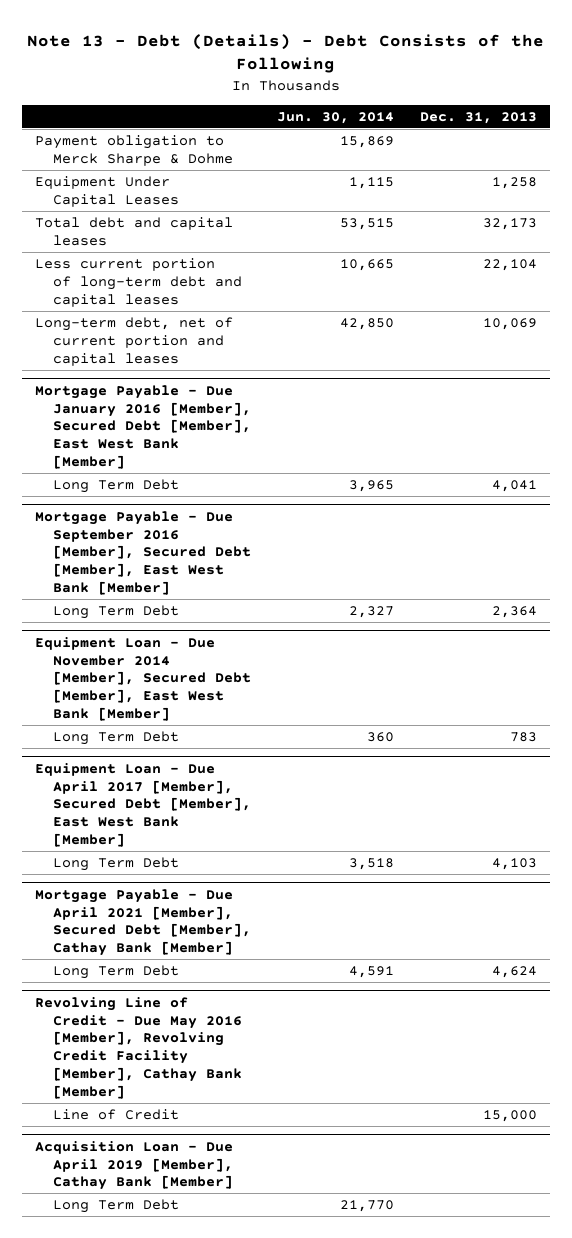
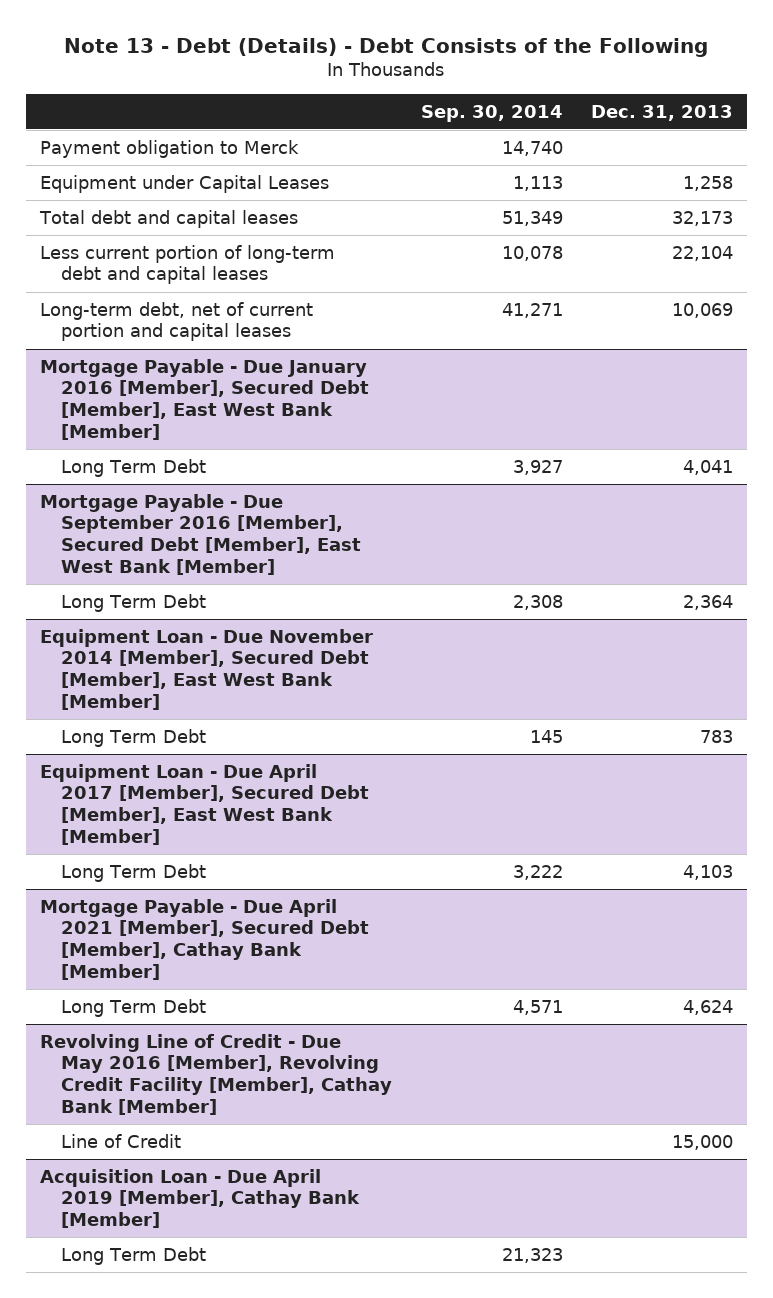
[277,111,395,124] Jun. 30, 2014 -> none
none -> [420,104,563,122] Sep. 30, 2014
[35,134,234,166] Payment obligation to Merck Sharpe & Dohme -> [39,139,299,158] Payment obligation to Merck
[35,175,180,207] Equipment Under Capital Leases -> [39,174,329,193] Equipment under Capital Leases

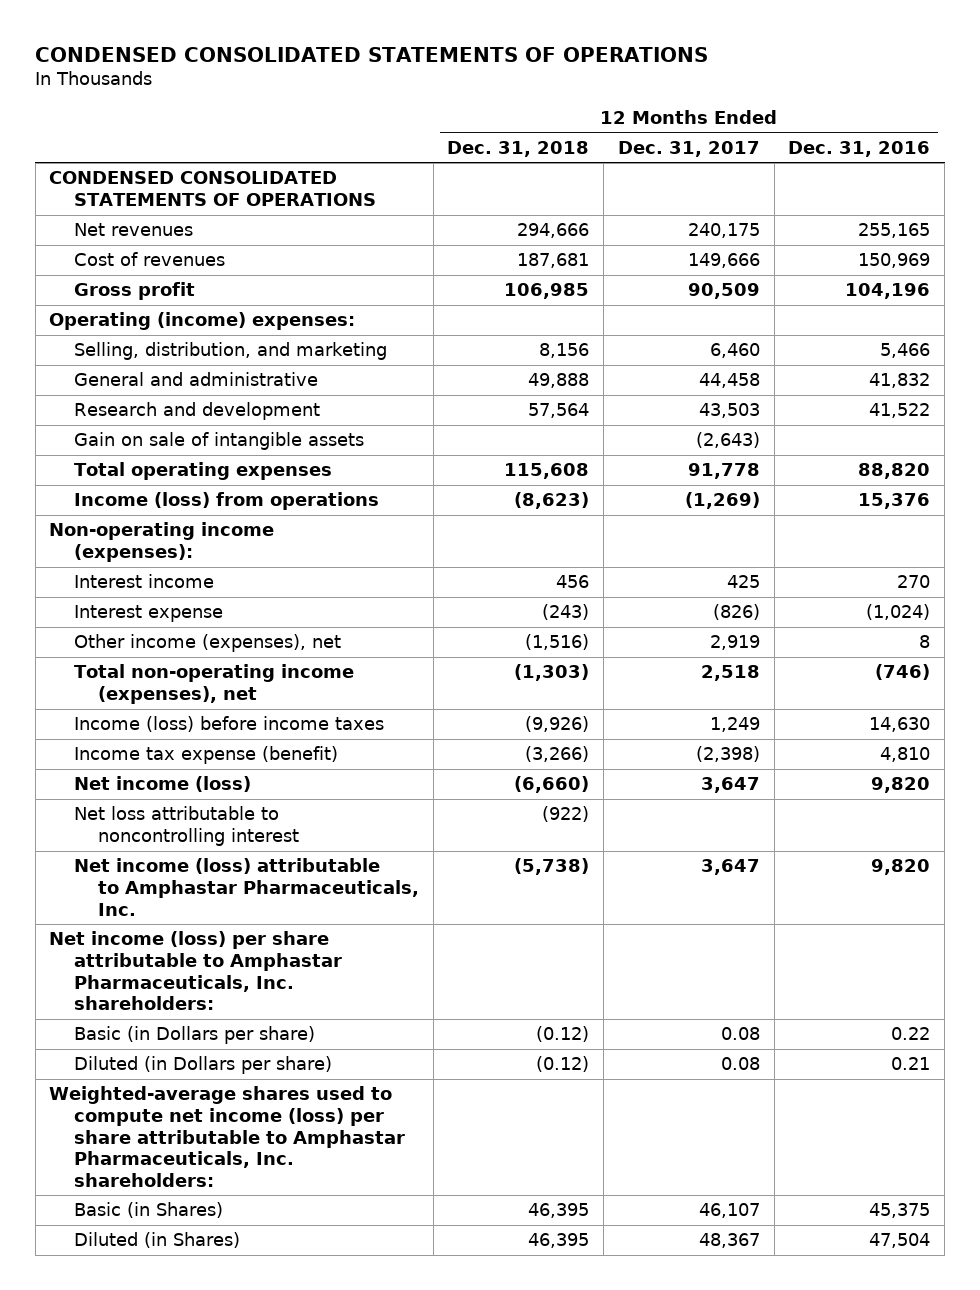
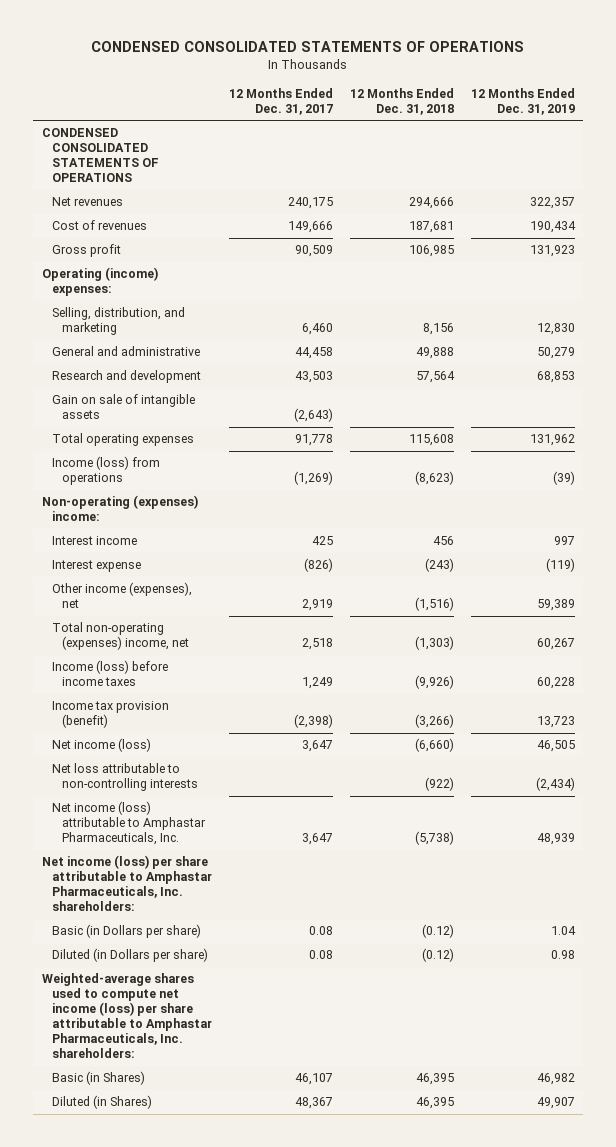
[788,140,931,157] Dec. 31, 2016 -> none
none -> [470,87,575,116] 12 Months Ended Dec. 31, 2019
[49,522,275,562] Non-operating income (expenses): -> [41,495,198,522] Non-operating (expenses) income:
[73,664,354,704] Total non-operating income (expenses), net -> [51,622,190,651] Total non-operating (expenses) income, net
[73,746,338,765] Income tax expense (benefit) -> [51,701,169,729] Income tax provision (benefit)
[73,806,299,846] Net loss attributable to noncontrolling interest -> [51,763,199,792] Net loss attributable to non-controlling interests

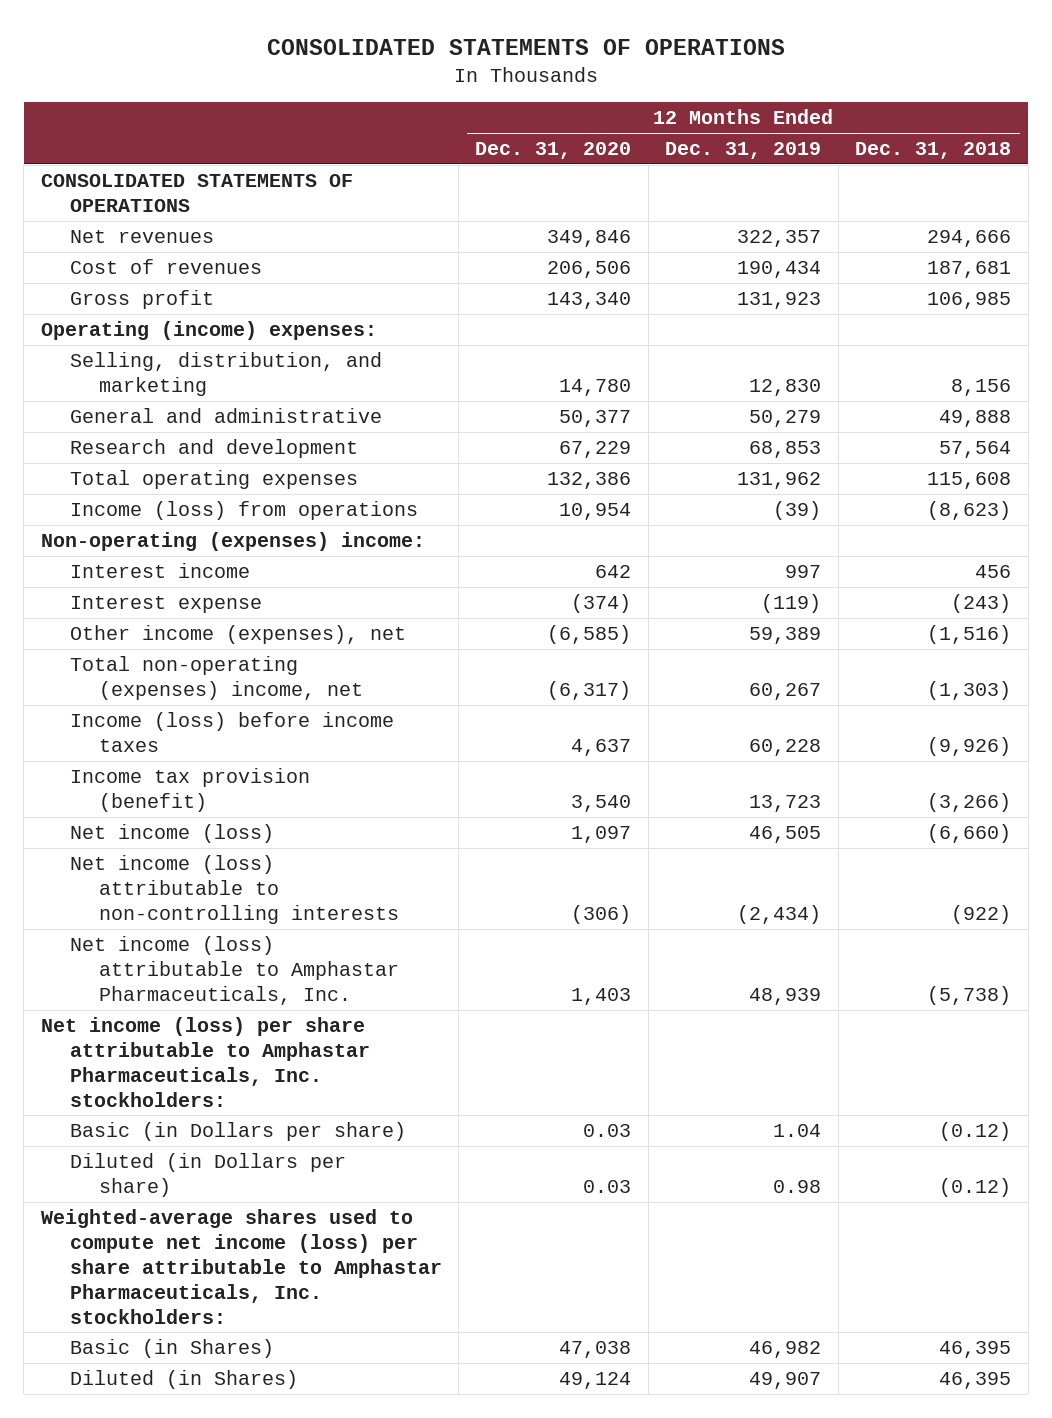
[91,41,525,53] CONDENSED CONSOLIDATED STATEMENTS OF OPERATIONS -> [266,39,785,56] CONSOLIDATED STATEMENTS OF OPERATIONS
[228,87,333,116] 12 Months Ended Dec. 31, 2017 -> none
none -> [475,141,632,159] Dec. 31, 2020
[41,128,159,183] CONDENSED CONSOLIDATED STATEMENTS OF OPERATIONS -> [40,173,353,212] CONSOLIDATED STATEMENTS OF OPERATIONS
[51,394,195,420] Gain on sale of intangible assets -> none
[51,763,199,792] Net loss attributable to non-controlling interests -> [69,854,399,924] Net income (loss) attributable to non-controlling interests
[41,855,212,912] Net income (loss) per share attributable to Amphastar Pharmaceuticals, Inc. shareholders: -> [40,1016,370,1107] Net income (loss) per share attributable to Amphastar Pharmaceuticals, Inc. stockholders:
[41,973,212,1059] Weighted-average shares used to compute net income (loss) per share attributable to Amphastar Pharmaceuticals, Inc. shareholders: -> [40,1208,442,1324] Weighted-average shares used to compute net income (loss) per share attributable to Amphastar Pharmaceuticals, Inc. stockholders:

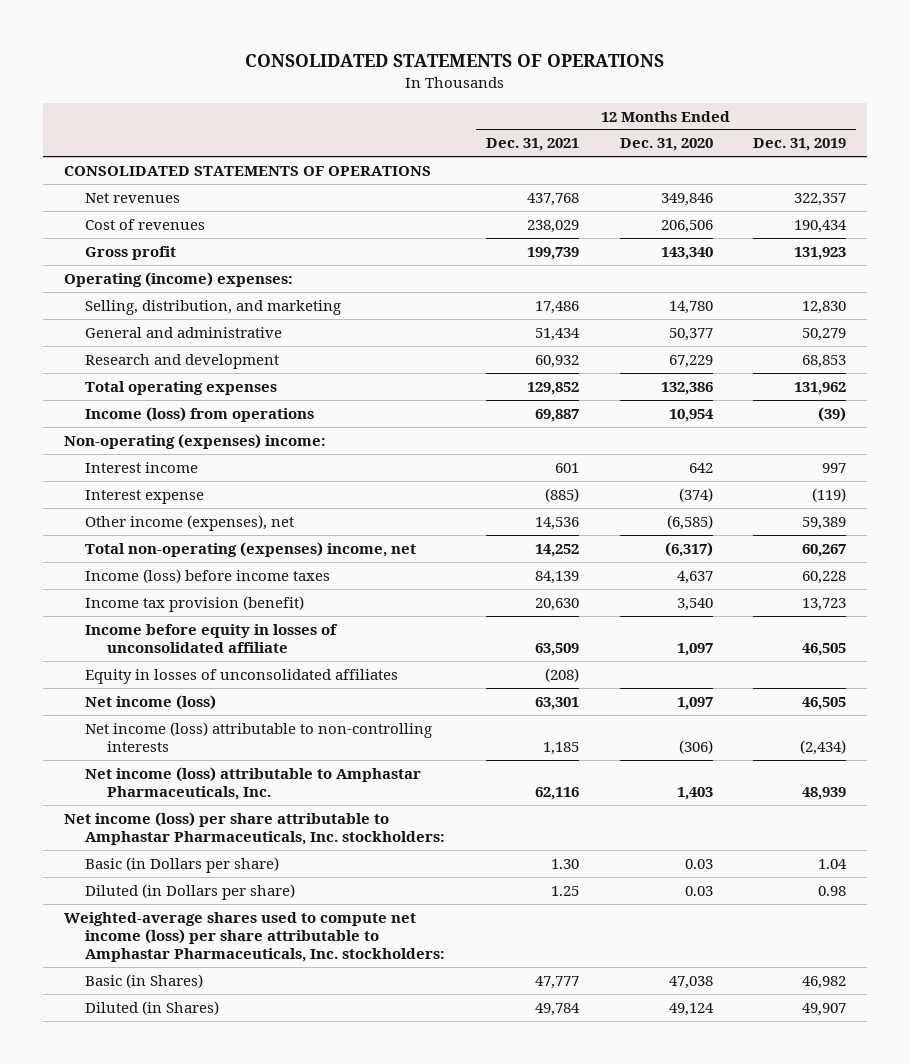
[855,141,1012,159] Dec. 31, 2018 -> none
none -> [486,138,580,152] Dec. 31, 2021
none -> [85,623,339,653] Income before equity in losses of unconsolidated affiliate
none -> [85,668,399,684] Equity in losses of unconsolidated affiliates

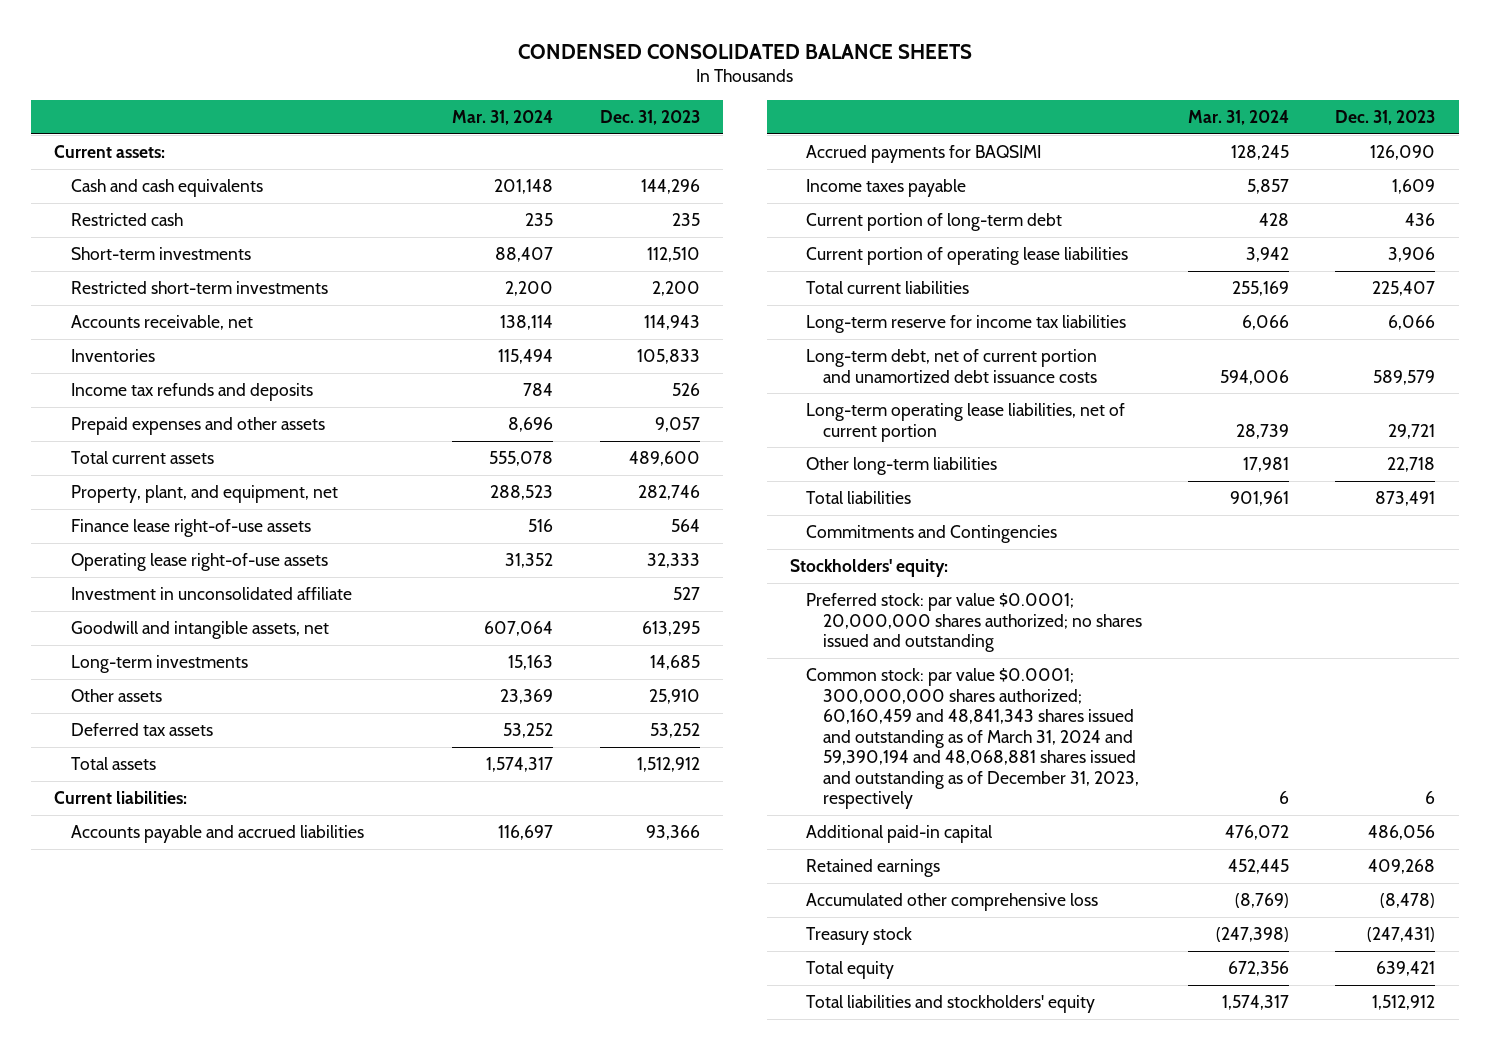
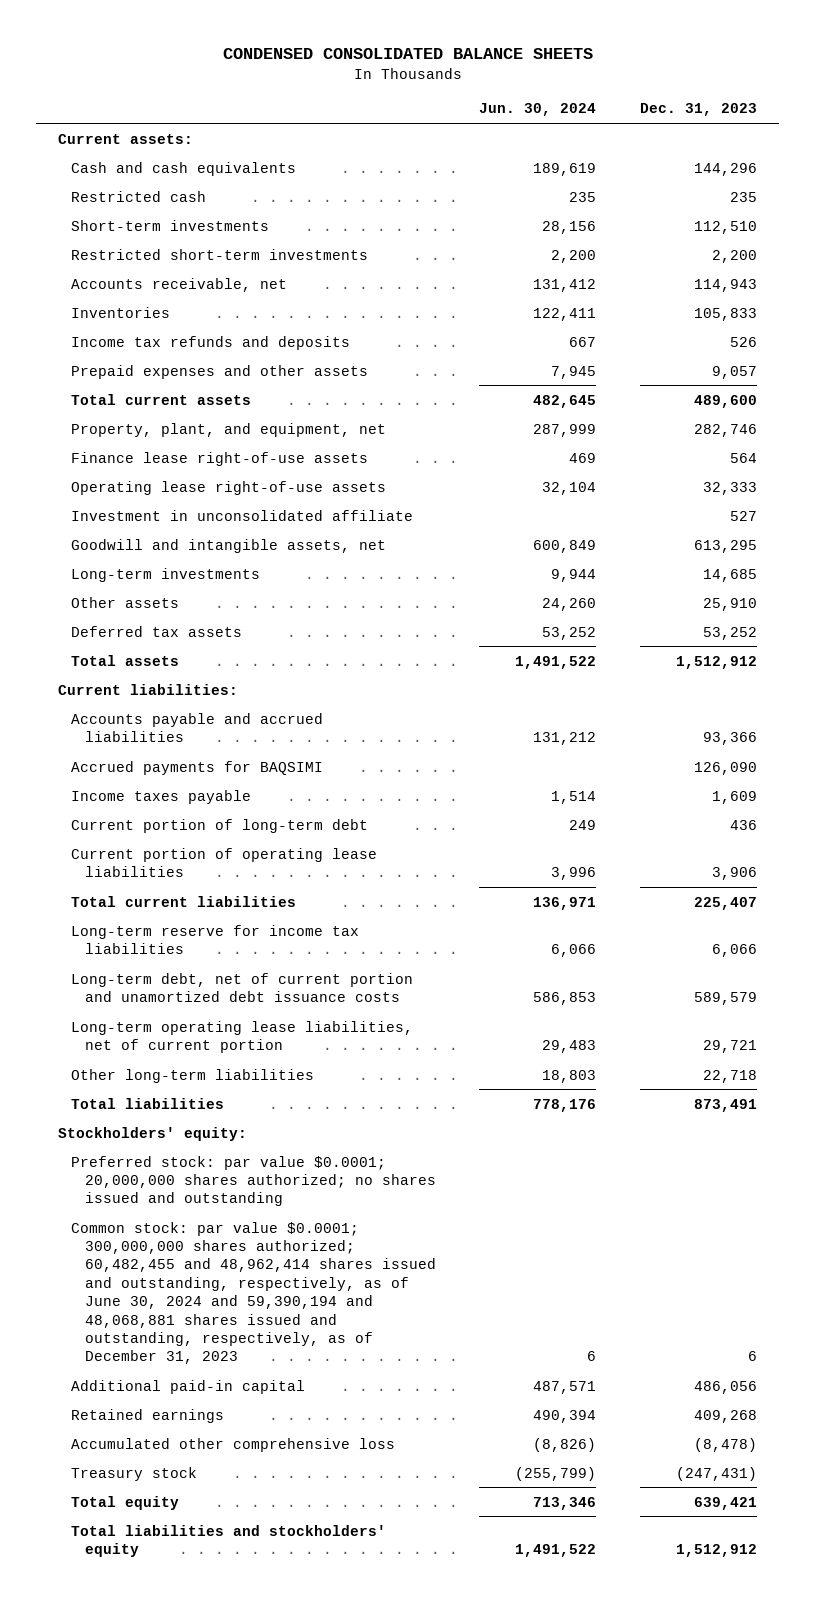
[452,110,554,126] Mar. 31, 2024 -> none
none -> [479,103,597,117] Jun. 30, 2024
[806,525,1058,544] Commitments and Contingencies -> none
[806,668,1139,810] Common stock: par value $0.0001; 300,000,000 shares authorized; 60,160,459 and 48,841,343 shares issued and outstanding as of March 31, 2024 and 59,390,194 and 48,068,881 shares issued and outstanding as of December 31, 2023, respectively -> [71,1221,436,1365] Common stock: par value $0.0001; 300,000,000 shares authorized; 60,482,455 and 48,962,414 shares issued and outstanding, respectively, as of June 30, 2024 and 59,390,194 and 48,068,881 shares issued and outstanding, respectively, as of December 31, 2023

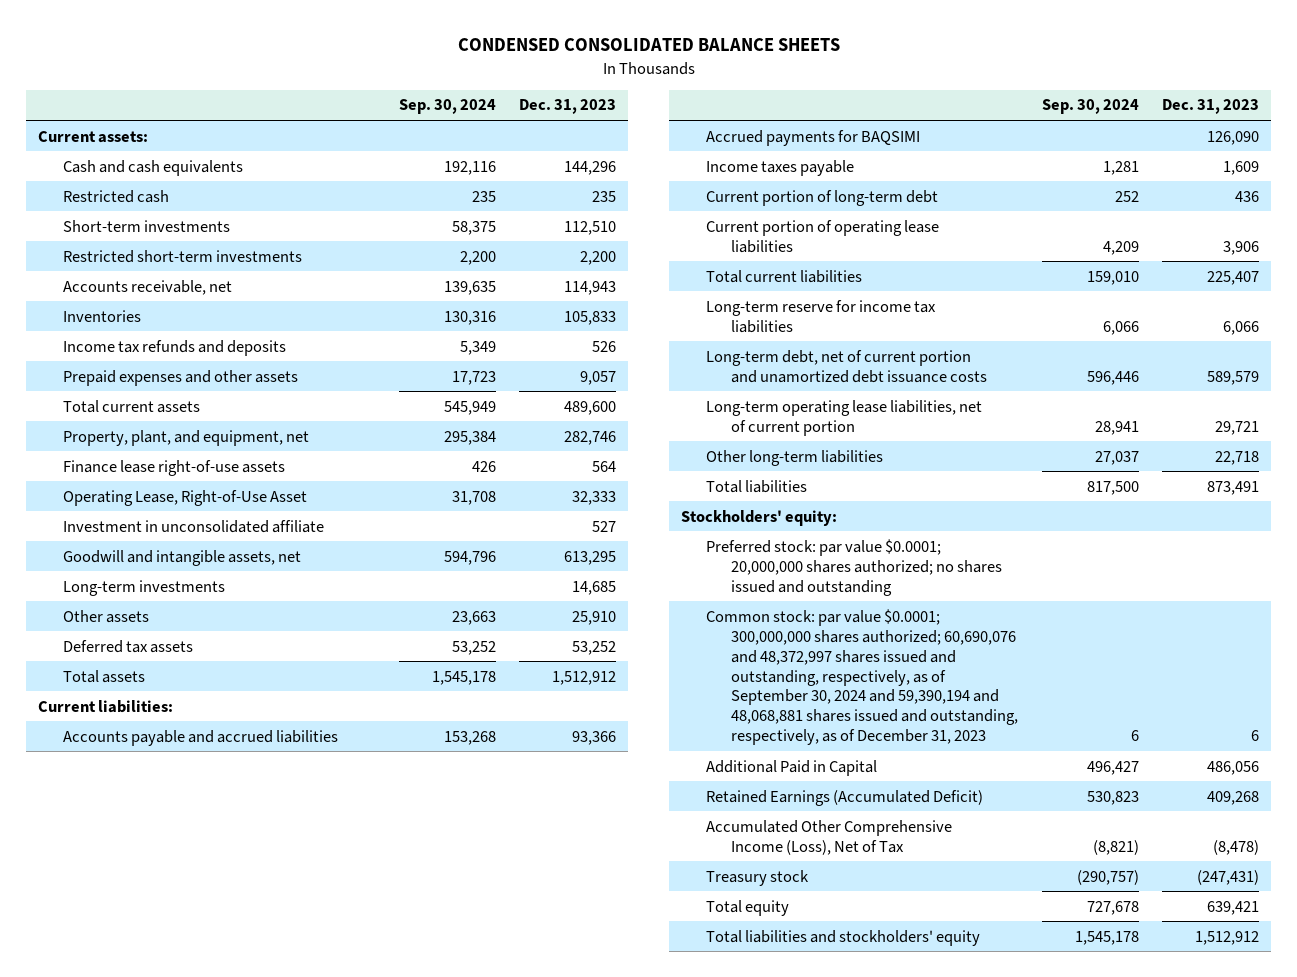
[479,103,597,117] Jun. 30, 2024 -> none
none -> [398,99,496,115] Sep. 30, 2024
[71,480,387,495] Operating lease right-of-use assets -> [63,489,308,506] Operating Lease, Right-of-Use Asset
[71,1221,436,1365] Common stock: par value $0.0001; 300,000,000 shares authorized; 60,482,455 and 48,962,414 shares issued and outstanding, respectively, as of June 30, 2024 and 59,390,194 and 48,068,881 shares issued and outstanding, respectively, as of December 31, 2023 -> [705,608,1019,746] Common stock: par value $0.0001; 300,000,000 shares authorized; 60,690,076 and 48,372,997 shares issued and outstanding, respectively, as of September 30, 2024 and 59,390,194 and 48,068,881 shares issued and outstanding, respectively, as of December 31, 2023
[71,1379,306,1394] Additional paid-in capital -> [705,759,877,776] Additional Paid in Capital
[71,1408,225,1423] Retained earnings -> [705,789,983,806] Retained Earnings (Accumulated Deficit)
[71,1437,396,1452] Accumulated other comprehensive loss -> [705,819,952,855] Accumulated Other Comprehensive Income (Loss), Net of Tax

